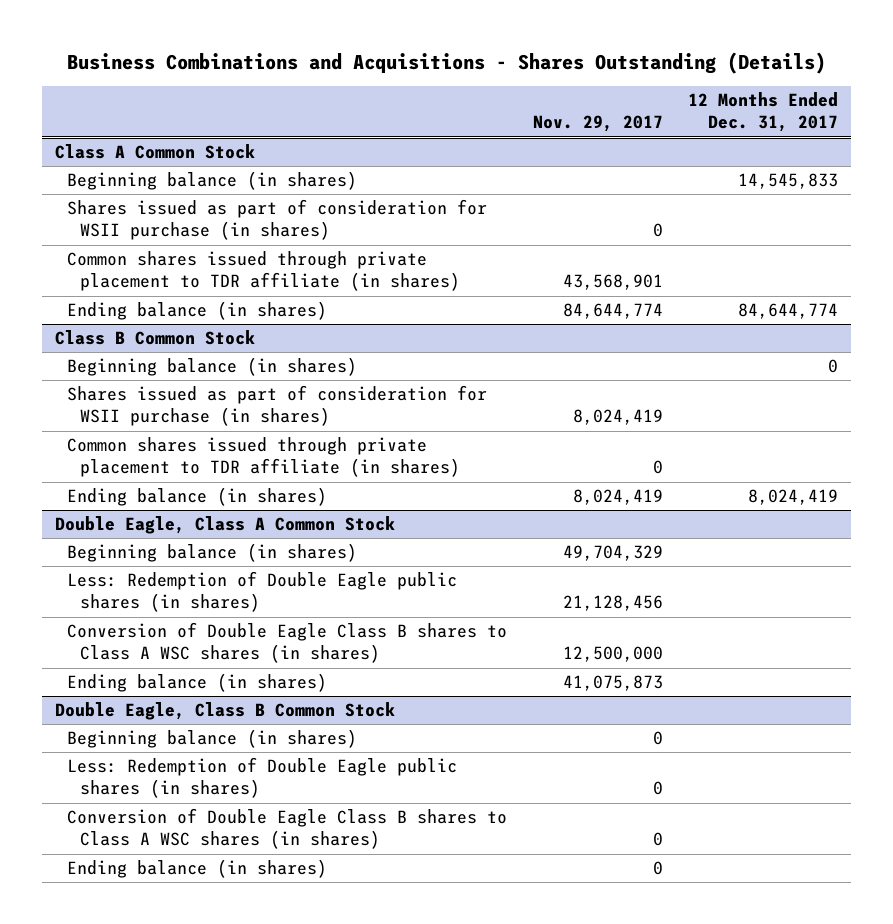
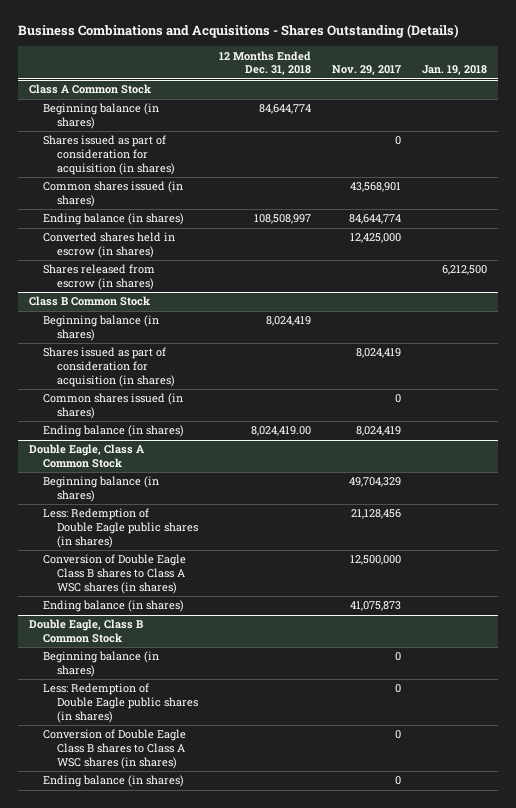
[688,92,839,133] 12 Months Ended Dec. 31, 2017 -> none
none -> [218,50,311,76] 12 Months Ended Dec. 31, 2018
none -> [422,65,488,76] Jan. 19, 2018
[67,199,488,241] Shares issued as part of consideration for WSII purchase (in shares) -> [42,135,175,175] Shares issued as part of consideration for acquisition (in shares)
[67,251,461,292] Common shares issued through private placement to TDR affiliate (in shares) -> [42,181,183,207] Common shares issued (in shares)
none -> [42,232,175,258] Converted shares held in escrow (in shares)
none -> [42,264,155,290] Shares released from escrow (in shares)
[67,385,488,427] Shares issued as part of consideration for WSII purchase (in shares) -> [42,347,175,387] Shares issued as part of consideration for acquisition (in shares)
[67,437,461,478] Common shares issued through private placement to TDR affiliate (in shares) -> [42,393,183,419] Common shares issued (in shares)

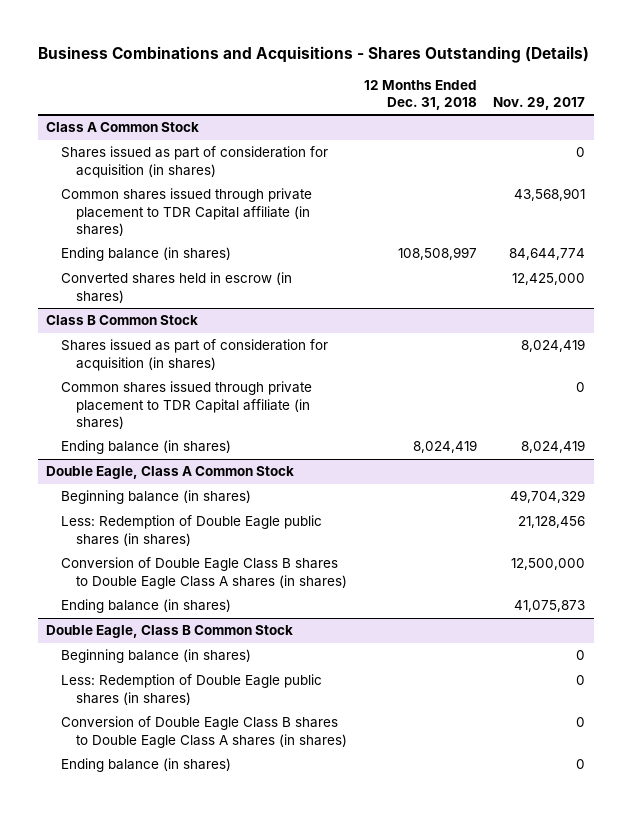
[422,65,488,76] Jan. 19, 2018 -> none
[42,103,159,129] Beginning balance (in shares) -> none
[42,181,183,207] Common shares issued (in shares) -> [60,188,312,237] Common shares issued through private placement to TDR Capital affiliate (in shares)
[42,264,155,290] Shares released from escrow (in shares) -> none
[42,315,159,341] Beginning balance (in shares) -> none
[42,393,183,419] Common shares issued (in shares) -> [60,381,312,430] Common shares issued through private placement to TDR Capital affiliate (in shares)
[250,426,311,437] 8,024,419.00 -> [412,440,477,454] 8,024,419
[42,554,186,594] Conversion of Double Eagle Class B shares to Class A WSC shares (in shares) -> [60,557,347,589] Conversion of Double Eagle Class B shares to Double Eagle Class A shares (in shares)
[42,729,186,769] Conversion of Double Eagle Class B shares to Class A WSC shares (in shares) -> [60,716,347,748] Conversion of Double Eagle Class B shares to Double Eagle Class A shares (in shares)

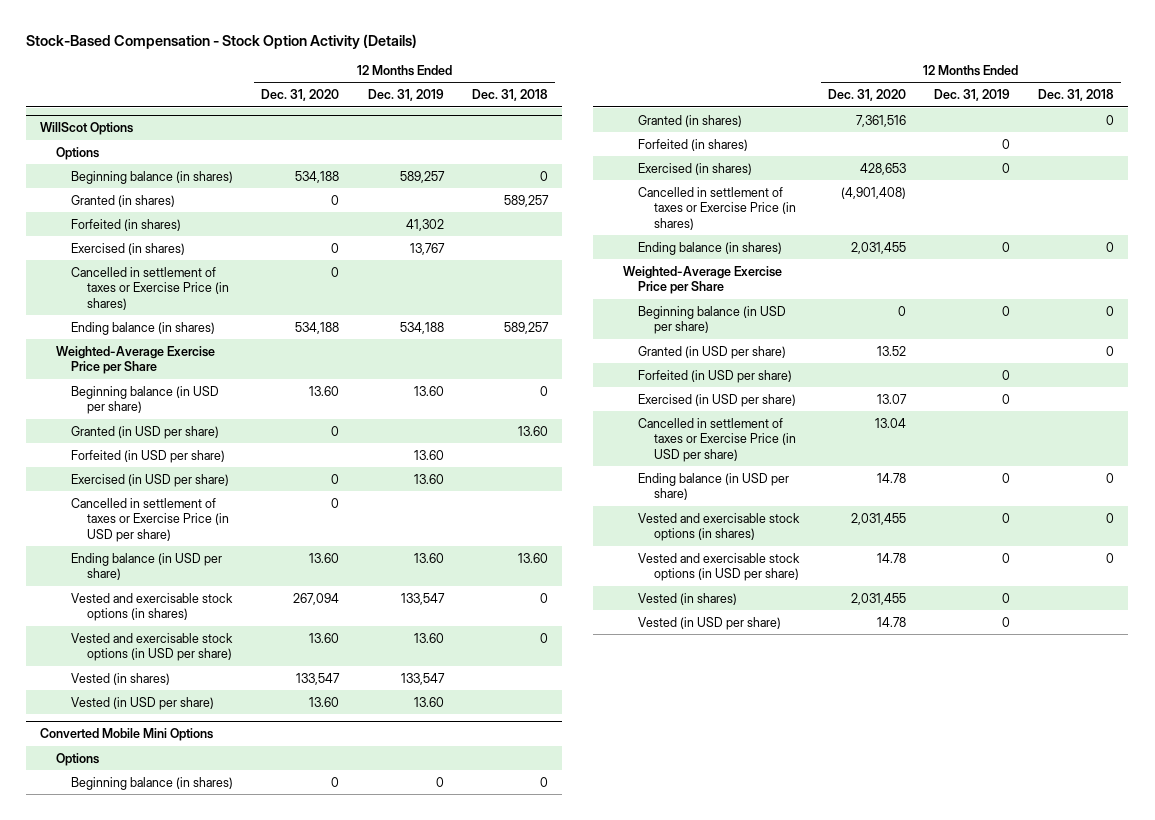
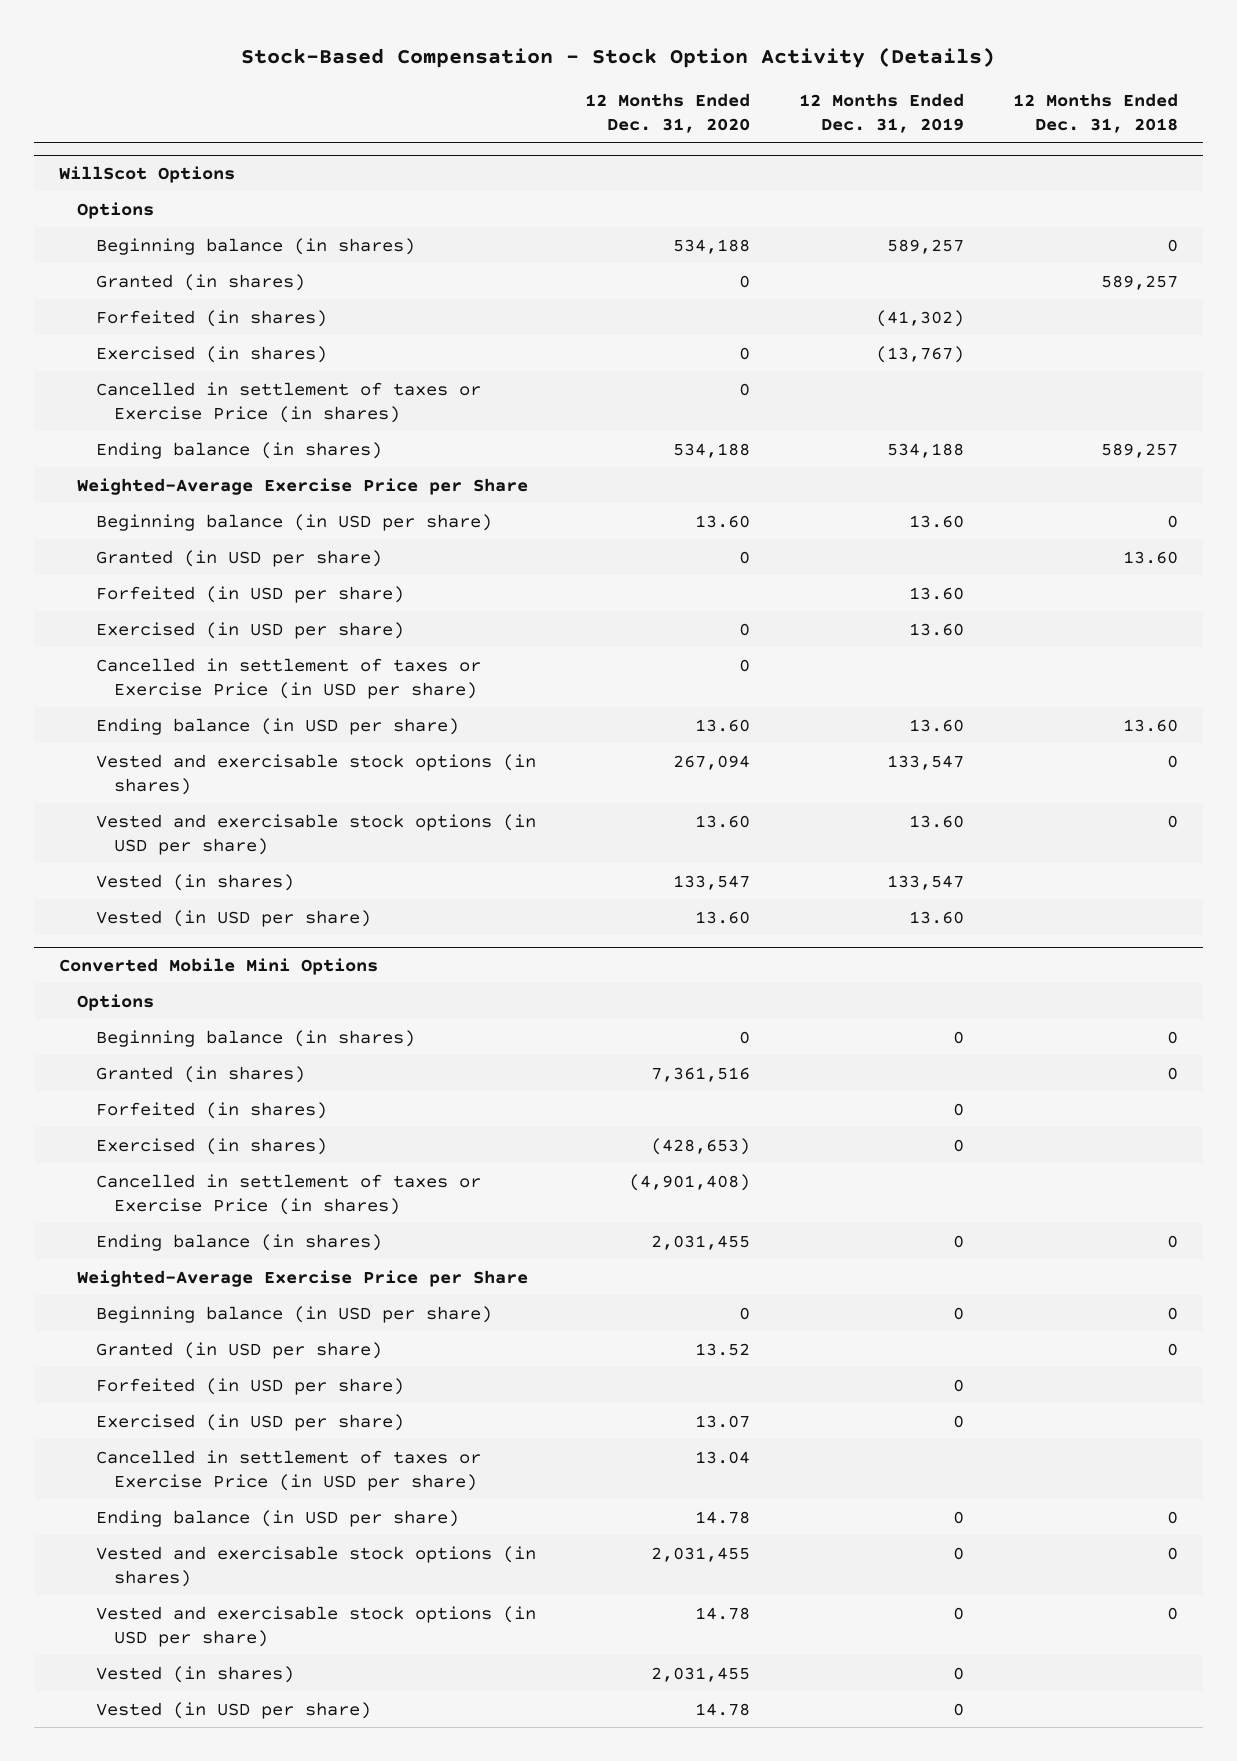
[405,218,444,231] 41,302 -> [876,309,965,327] (41,302)
[409,242,445,255] 13,767 -> [876,345,965,363] (13,767)
[860,162,907,175] 428,653 -> [650,1137,750,1155] (428,653)

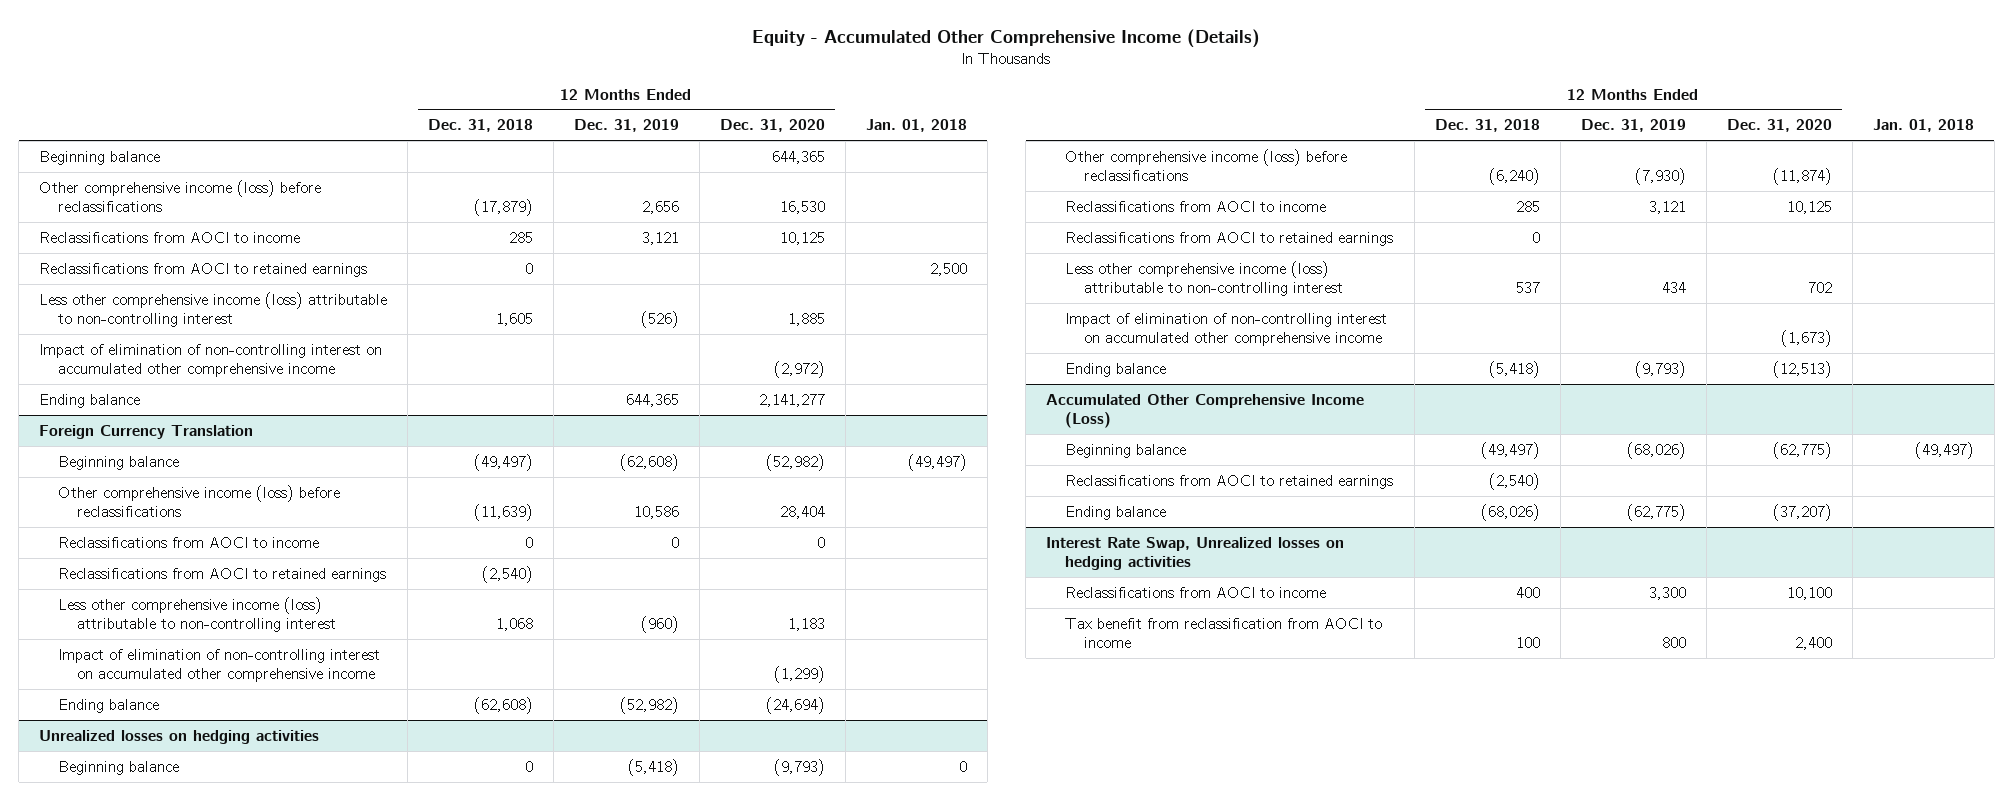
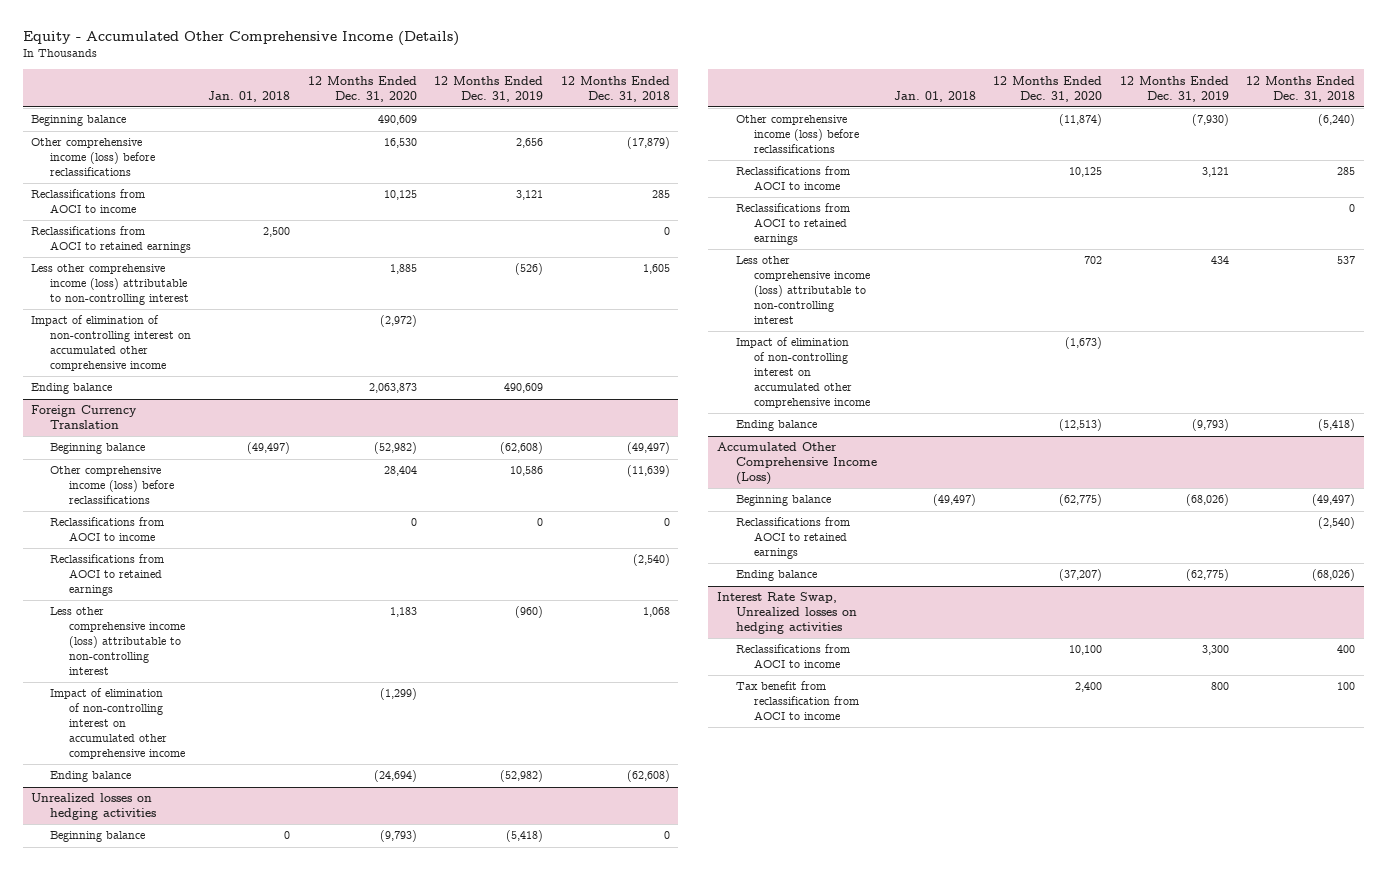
[771,150,825,164] 644,365 -> [377,115,417,126] 490,609
[625,393,679,407] 644,365 -> [504,383,544,394] 490,609
[758,393,825,407] 2,141,277 -> [368,383,417,394] 2,063,873

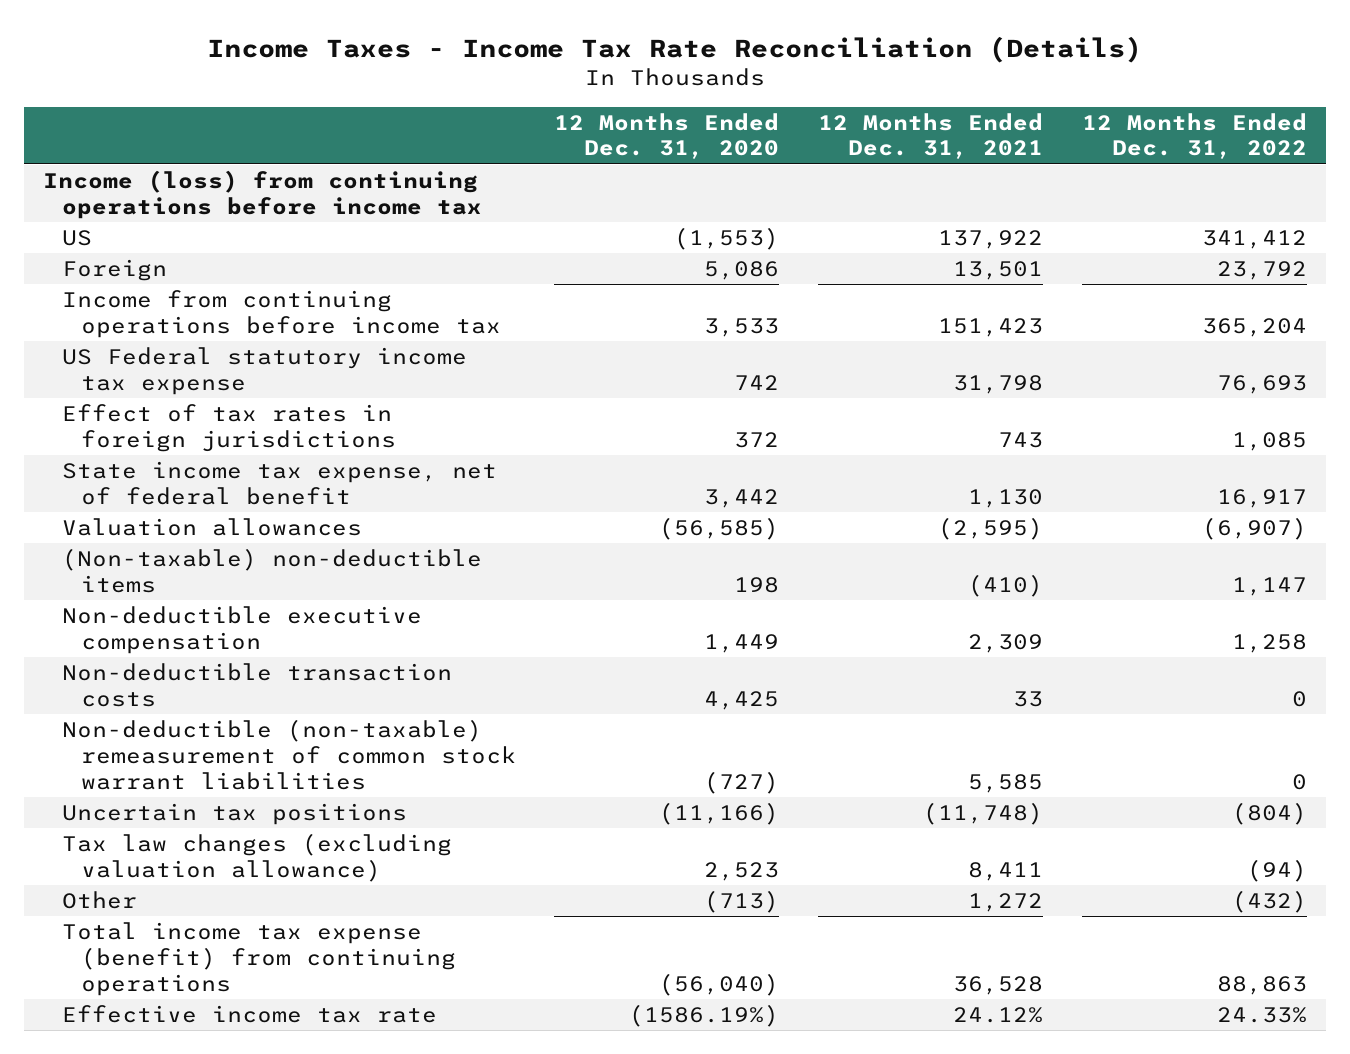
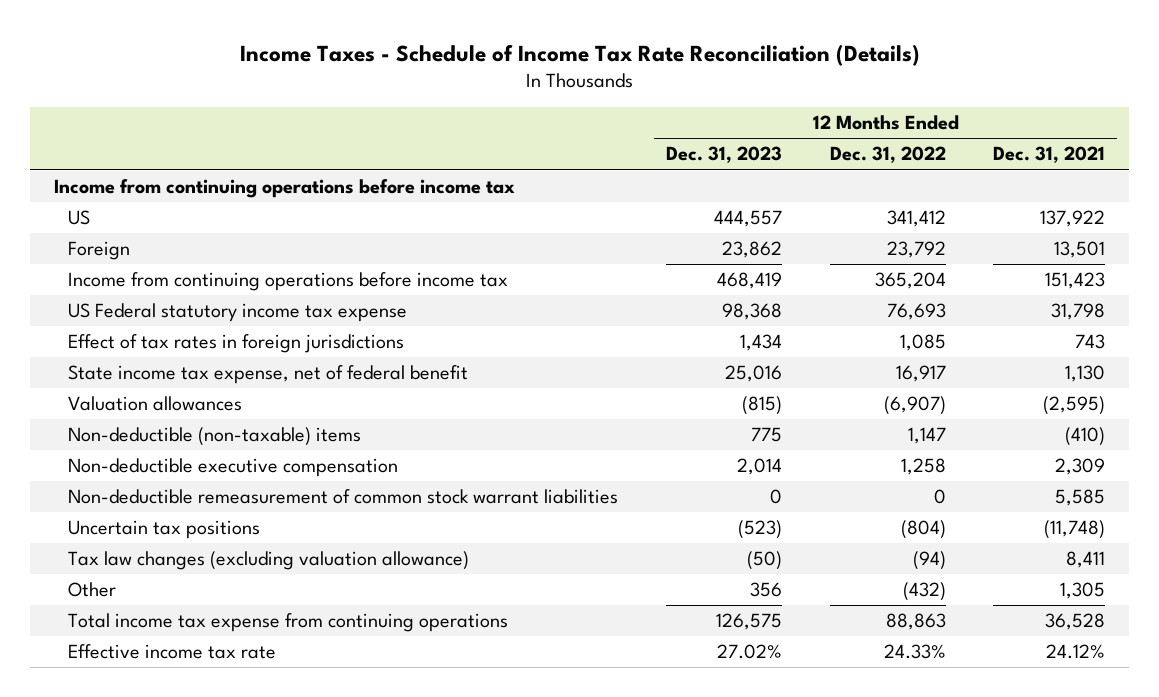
[206,35,1142,63] Income Taxes - Income Tax Rate Reconciliation (Details) -> [239,43,920,66] Income Taxes - Schedule of Income Tax Rate Reconciliation (Details)
[554,112,780,160] 12 Months Ended Dec. 31, 2020 -> none
none -> [665,146,782,164] Dec. 31, 2023
[43,169,482,219] Income (loss) from continuing operations before income tax -> [53,179,515,199] Income from continuing operations before income tax
[61,547,482,593] (Non-taxable) non-deductible items -> [67,427,361,447] Non-deductible (non-taxable) items
[61,662,452,707] Non-deductible transaction costs -> none
[61,718,516,790] Non-deductible (non-taxable) remeasurement of common stock warrant liabilities -> [67,489,618,505] Non-deductible remeasurement of common stock warrant liabilities
[967,892,1043,912] 1,272 -> [1060,582,1106,600] 1,305
[61,921,456,996] Total income tax expense (benefit) from continuing operations -> [67,613,508,633] Total income tax expense from continuing operations

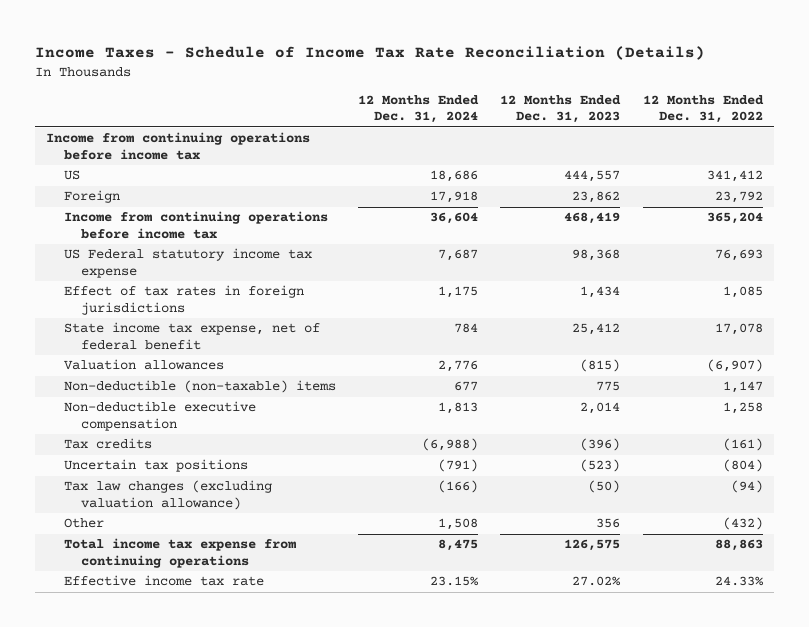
[993,146,1106,164] Dec. 31, 2021 -> none
none -> [357,94,479,124] 12 Months Ended Dec. 31, 2024
[724,365,782,383] 25,016 -> [572,323,621,336] 25,412
[895,365,946,383] 16,917 -> [714,323,763,336] 17,078
[67,489,618,505] Non-deductible remeasurement of common stock warrant liabilities -> none
none -> [63,438,152,450] Tax credits

